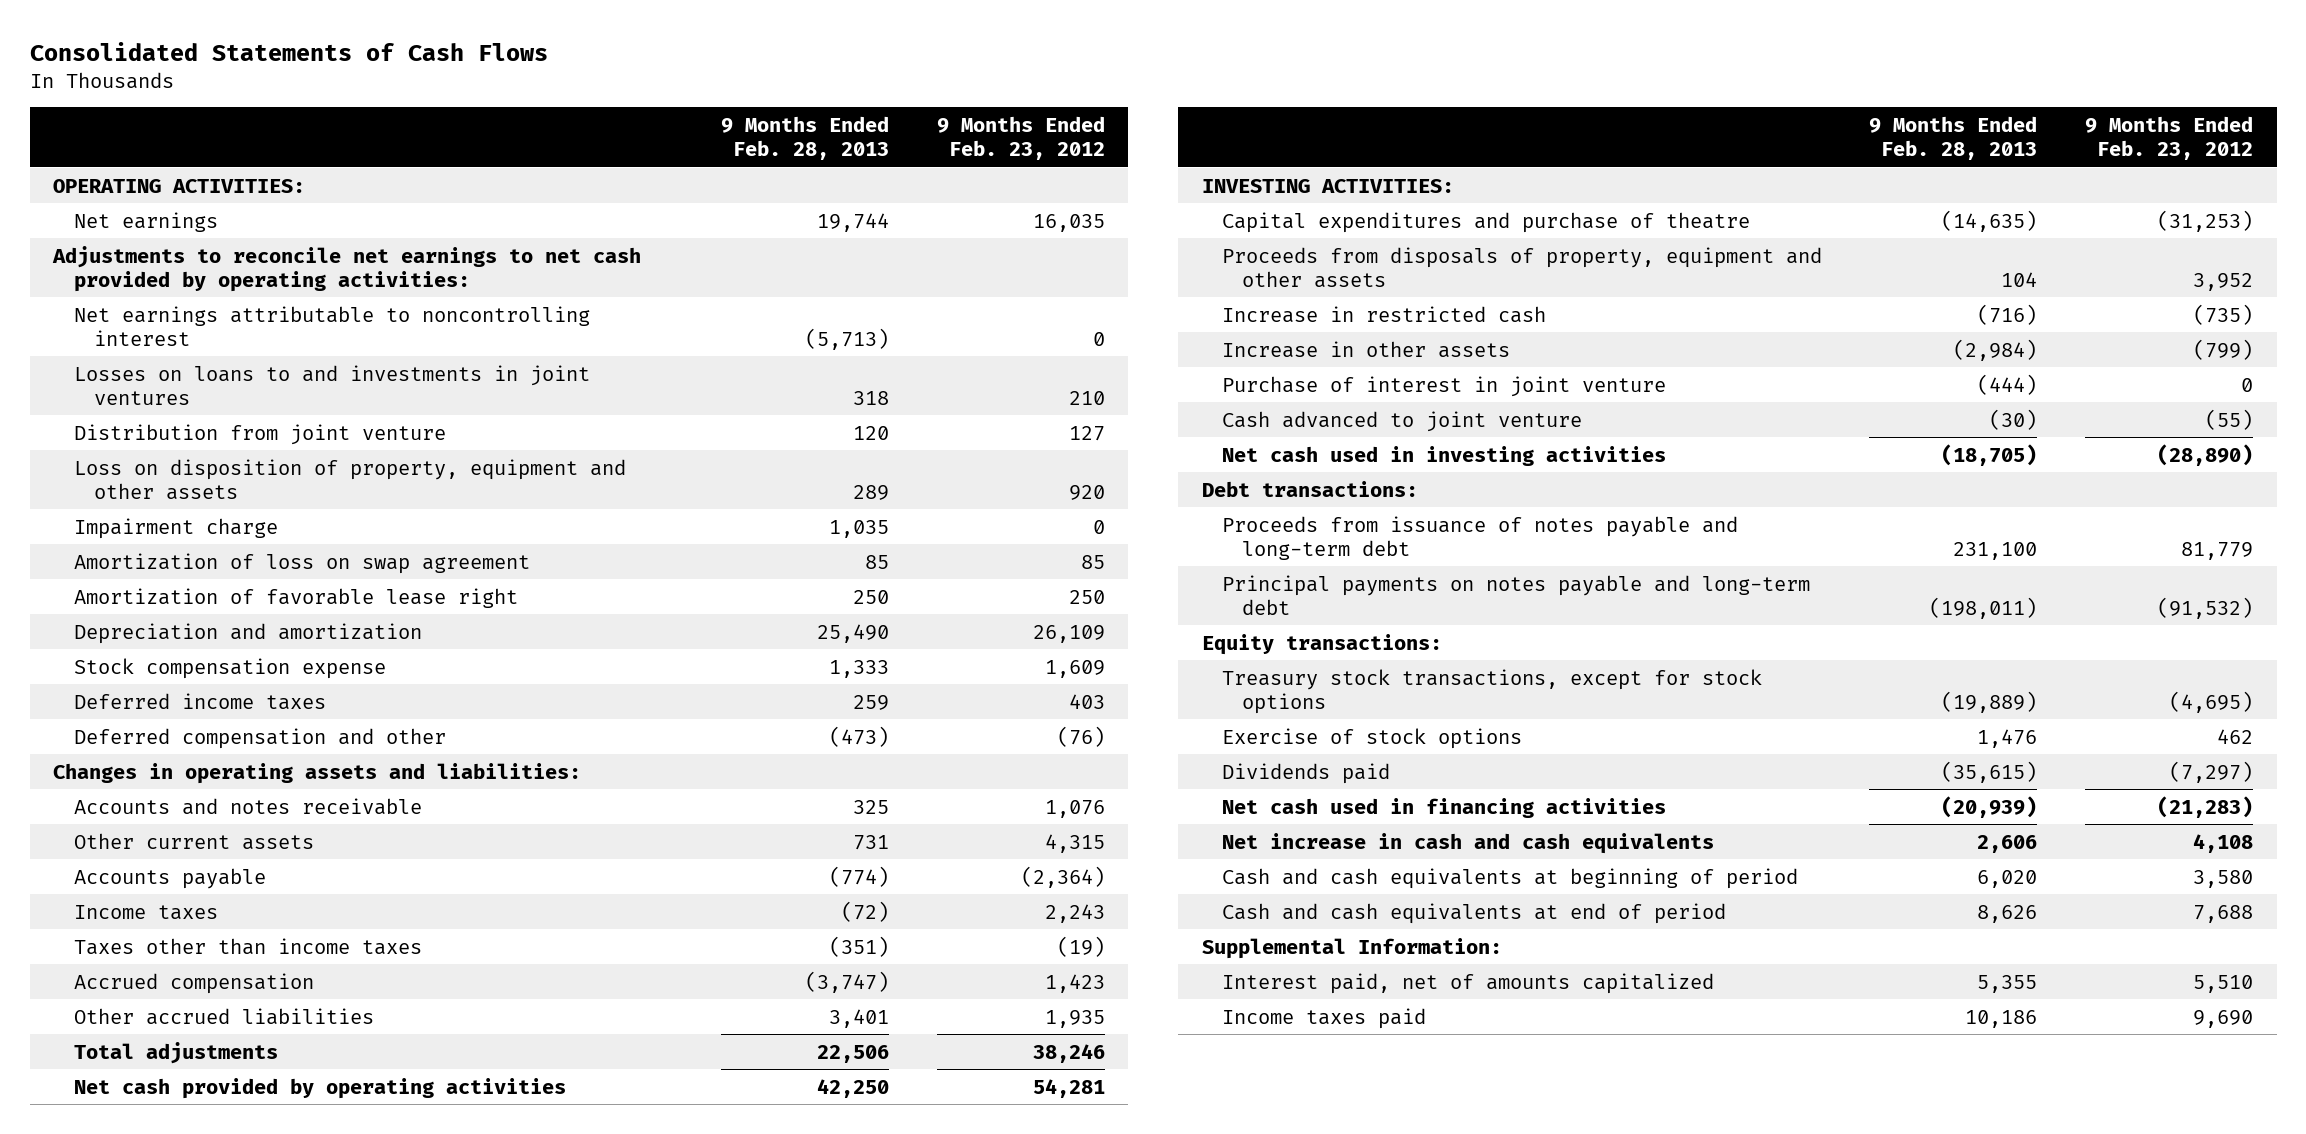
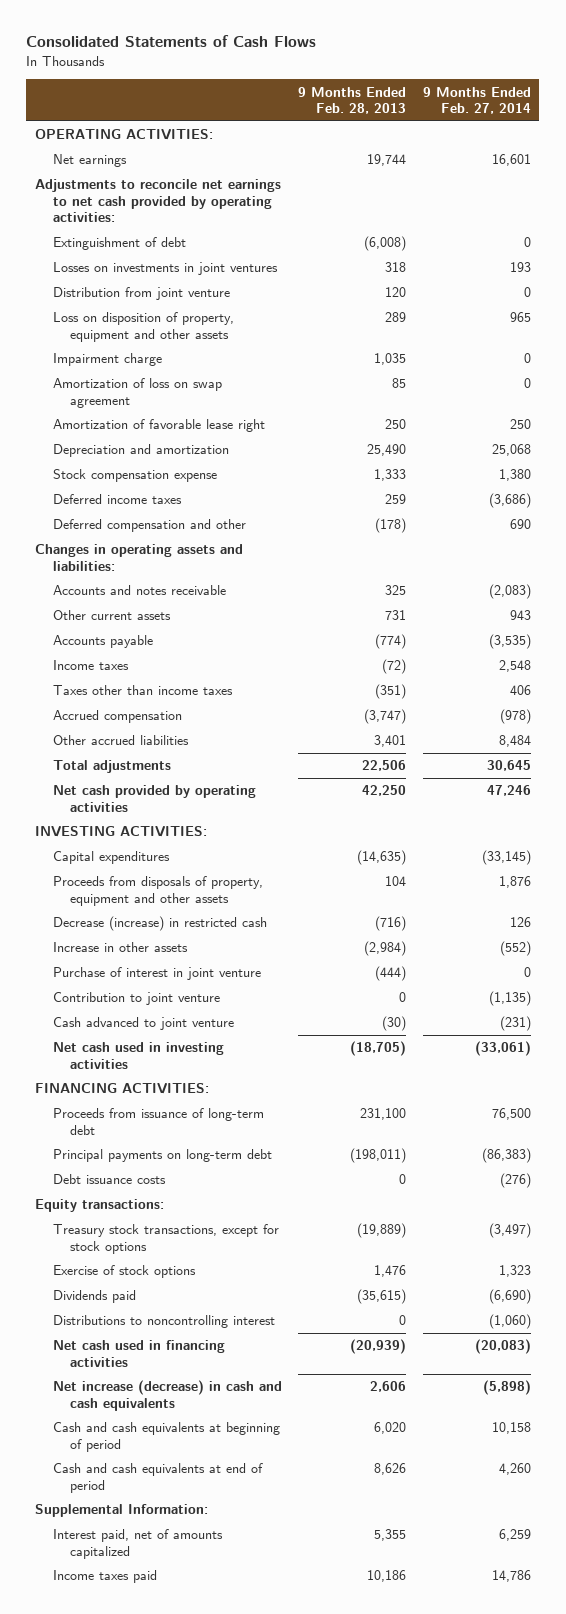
[936,116,1105,160] 9 Months Ended Feb. 23, 2012 -> none
none -> [422,86,531,115] 9 Months Ended Feb. 27, 2014
[73,305,590,346] Net earnings attributable to noncontrolling interest -> none
none -> [52,237,186,251] Extinguishment of debt
[73,364,590,405] Losses on loans to and investments in joint ventures -> [52,262,278,276] Losses on investments in joint ventures
[829,725,890,747] (473) -> [375,518,407,534] (178)
[1222,211,1751,233] Capital expenditures and purchase of theatre -> [52,851,170,865] Capital expenditures
[1222,305,1547,323] Increase in restricted cash -> [52,916,267,932] Decrease (increase) in restricted cash
none -> [52,992,220,1006] Contribution to joint venture
[1201,480,1418,497] Debt transactions: -> none
none -> [34,1083,209,1095] FINANCING ACTIVITIES:
[1222,515,1739,560] Proceeds from issuance of notes payable and long-term debt -> [52,1108,264,1135] Proceeds from issuance of long-term debt
[1222,574,1811,615] Principal payments on notes payable and long-term debt -> [52,1149,272,1163] Principal payments on long-term debt
none -> [52,1174,166,1185] Debt issuance costs
none -> [52,1315,275,1329] Distributions to noncontrolling interest
[1222,832,1715,854] Net increase in cash and cash equivalents -> [52,1380,282,1411] Net increase (decrease) in cash and cash equivalents

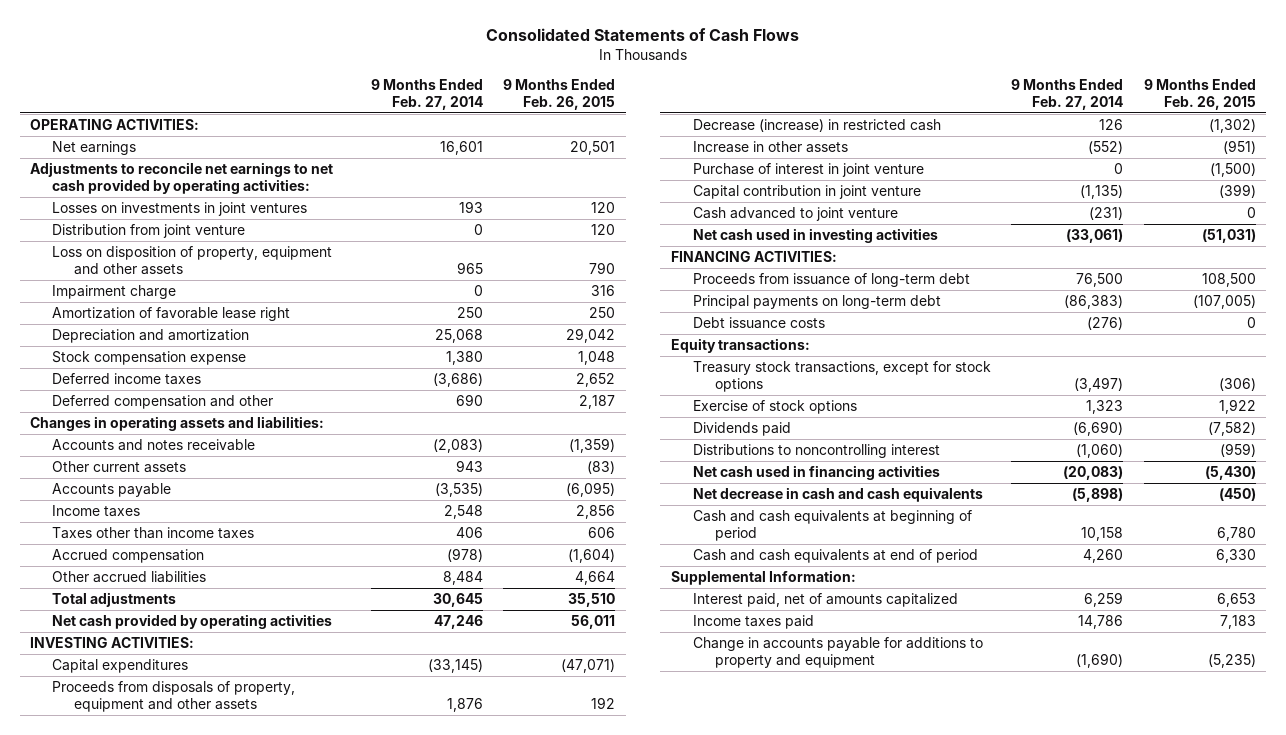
[298,86,407,115] 9 Months Ended Feb. 28, 2013 -> none
none -> [503,79,616,110] 9 Months Ended Feb. 26, 2015
[52,237,186,251] Extinguishment of debt -> none
[52,378,222,408] Amortization of loss on swap agreement -> none
[52,992,220,1006] Contribution to joint venture -> [692,185,921,200] Capital contribution in joint venture
[52,1380,282,1411] Net increase (decrease) in cash and cash equivalents -> [692,487,983,503] Net decrease in cash and cash equivalents
none -> [692,637,983,668] Change in accounts payable for additions to property and equipment

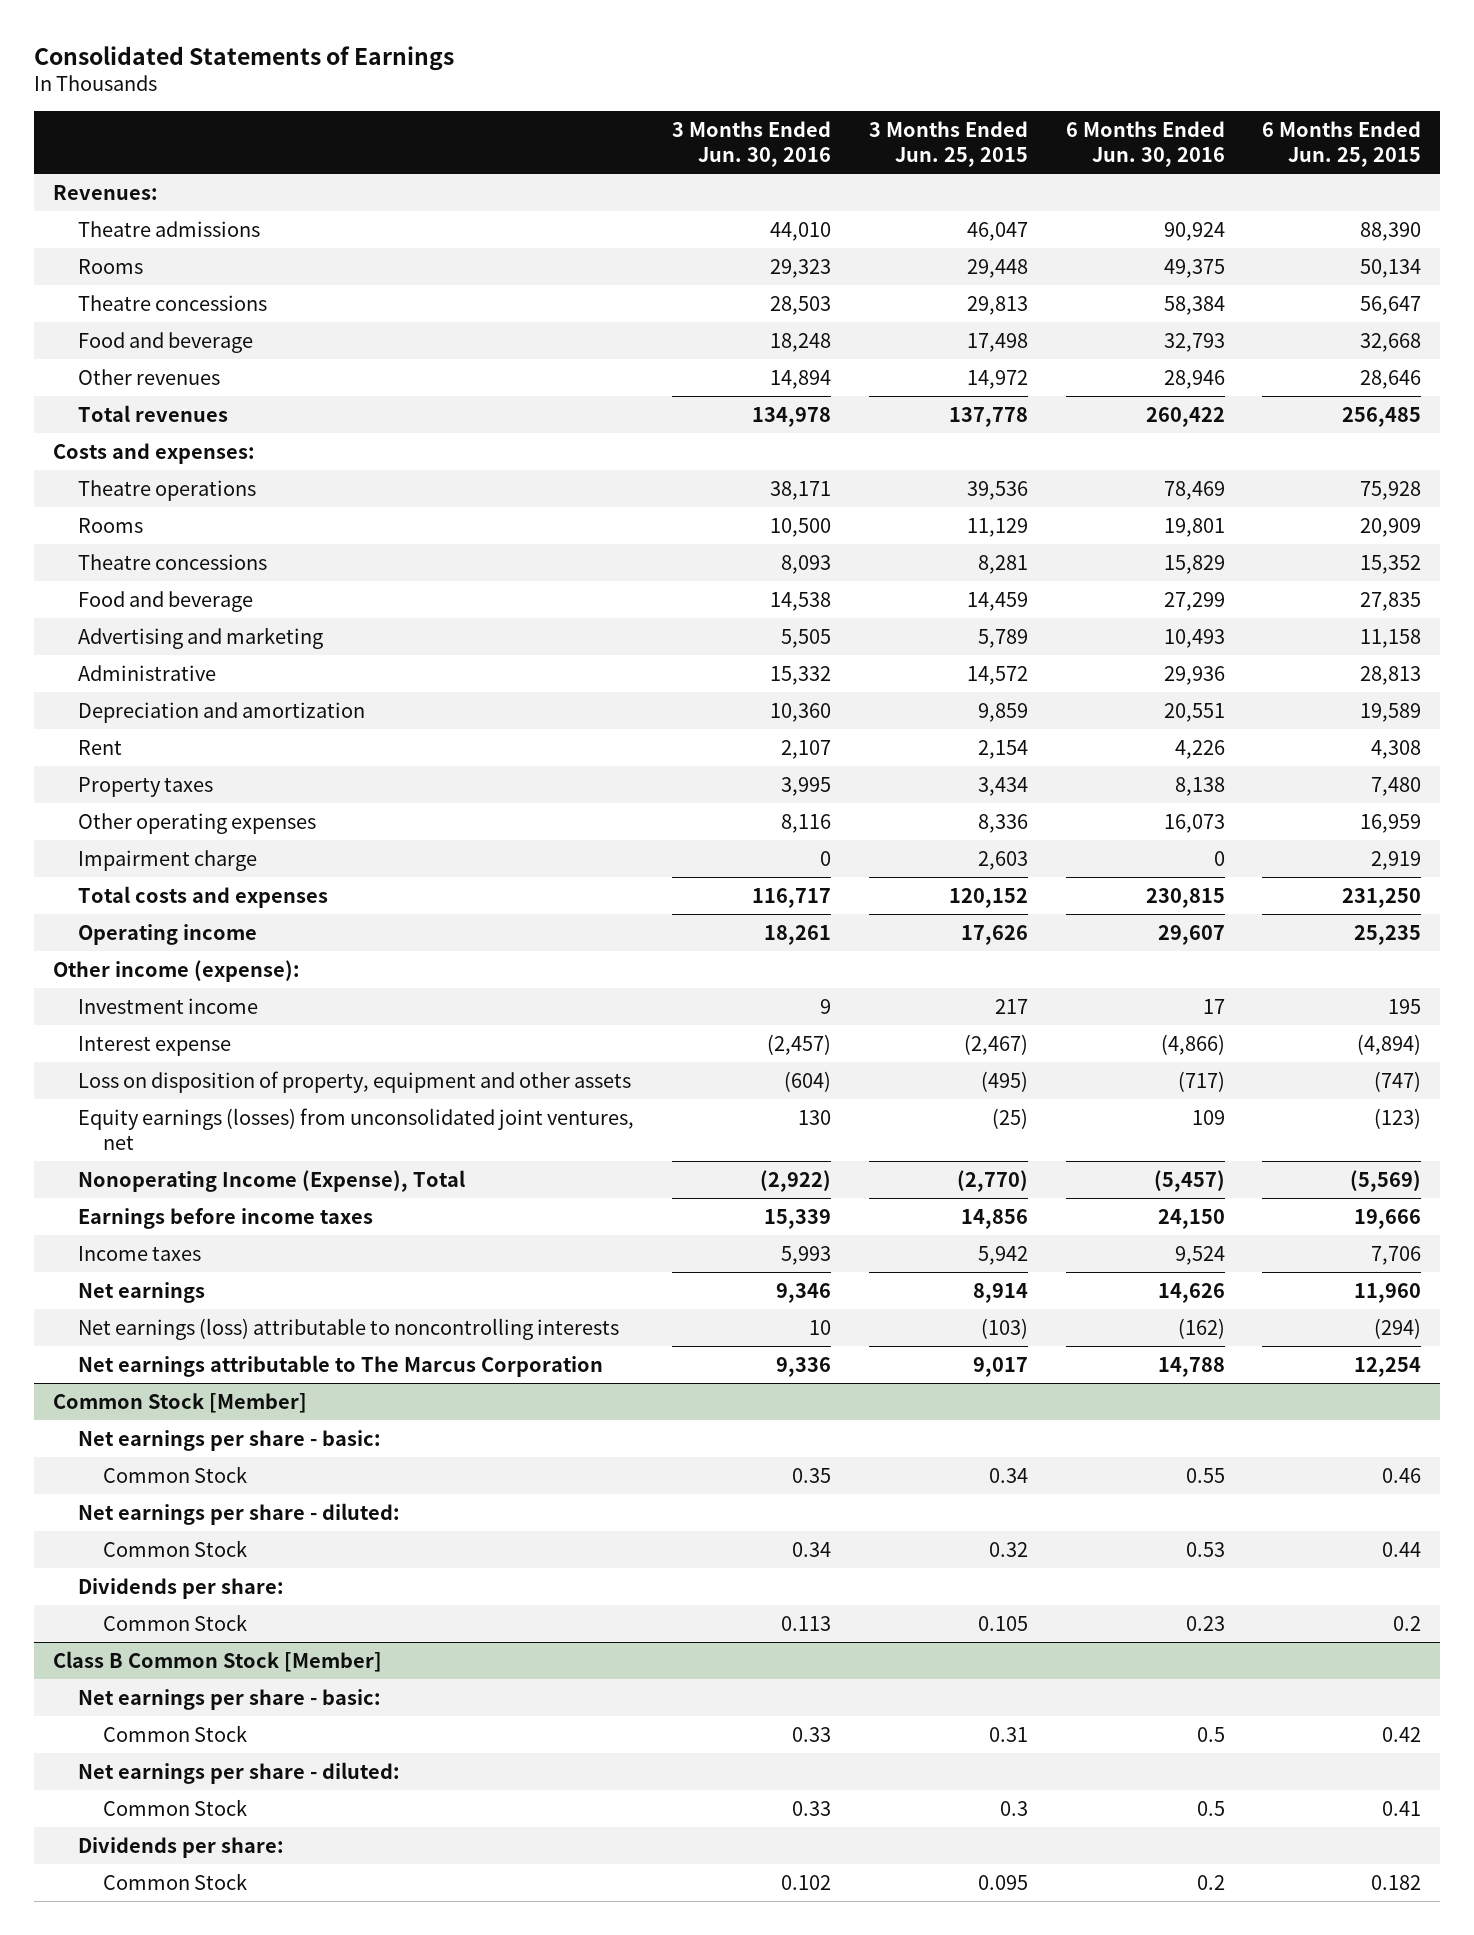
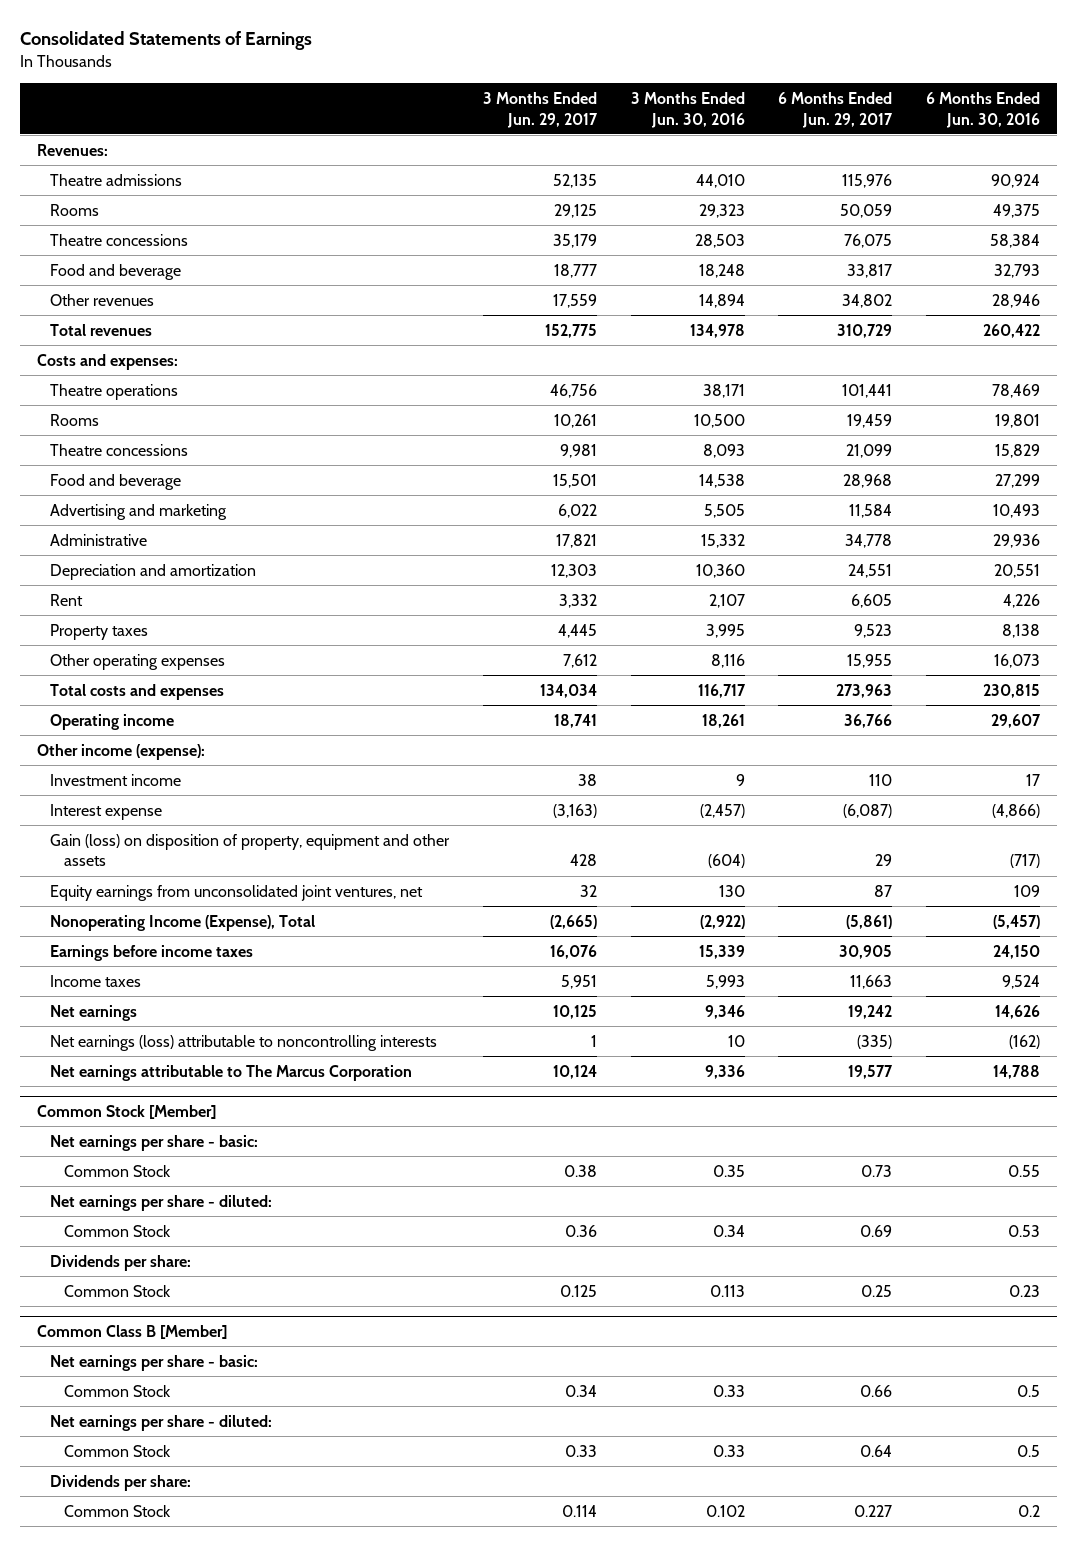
[868,120,1028,167] 3 Months Ended Jun. 25, 2015 -> none
[1262,120,1422,167] 6 Months Ended Jun. 25, 2015 -> none
none -> [483,91,599,128] 3 Months Ended Jun. 29, 2017
none -> [778,91,894,128] 6 Months Ended Jun. 29, 2017
[78,849,258,871] Impairment charge -> none
[78,1070,632,1093] Loss on disposition of property, equipment and other assets -> [50,833,451,867] Gain (loss) on disposition of property, equipment and other assets
[78,1107,635,1150] Equity earnings (losses) from unconsolidated joint ventures, net -> [50,884,424,901] Equity earnings from unconsolidated joint ventures, net
[52,1650,382,1672] Class B Common Stock [Member] -> [36,1324,227,1339] Common Class B [Member]

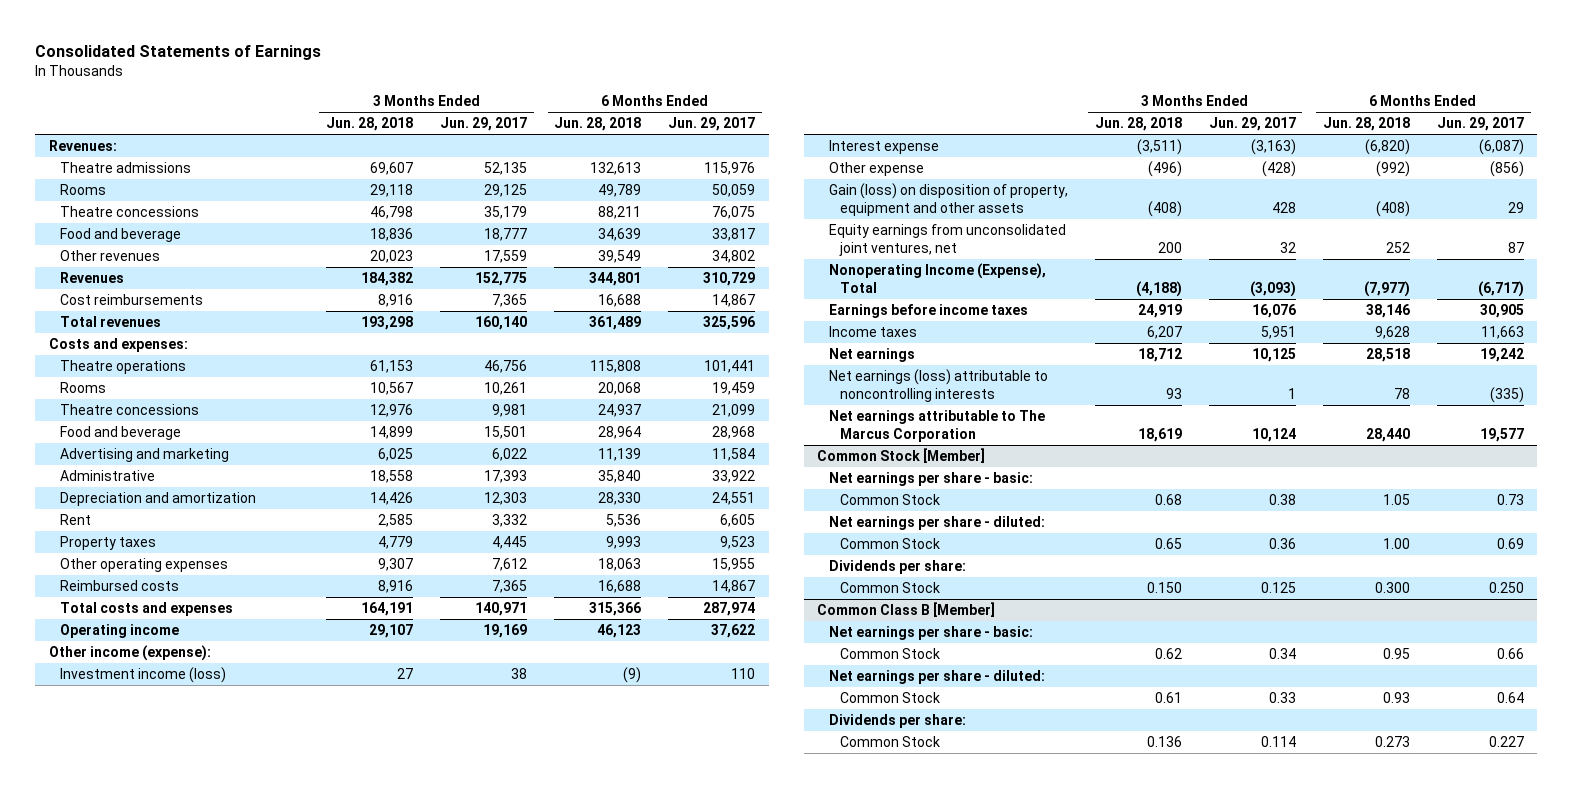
[630,91,745,128] 3 Months Ended Jun. 30, 2016 -> none
[925,91,1040,128] 6 Months Ended Jun. 30, 2016 -> none
none -> [326,117,414,132] Jun. 28, 2018
none -> [554,117,642,132] Jun. 28, 2018
none -> [60,272,125,284] Revenues
none -> [60,294,204,306] Cost reimbursements
[545,323,598,338] 152,775 -> [475,316,528,331] 160,140
[837,323,893,338] 310,729 -> [703,316,756,331] 325,596
[556,533,598,548] 17,821 -> [484,470,528,484] 17,393
[845,533,893,548] 34,778 -> [712,470,756,484] 33,922
none -> [60,580,180,592] Reimbursed costs
[540,683,598,698] 134,034 -> [475,602,528,617] 140,971
[836,683,893,698] 273,963 -> [703,602,756,617] 287,974
[554,713,598,728] 18,741 -> [483,624,528,639] 19,169
[844,713,893,728] 36,766 -> [711,624,756,639] 37,622
[50,773,182,786] Investment income -> [60,667,227,684] Investment income (loss)
none -> [828,162,924,177] Other expense
[550,914,598,929] (2,665) -> [1249,280,1296,297] (3,093)
[846,914,893,929] (5,861) -> [1477,280,1524,297] (6,717)
[861,1284,893,1297] 0.25 -> [1488,582,1524,594] 0.250

